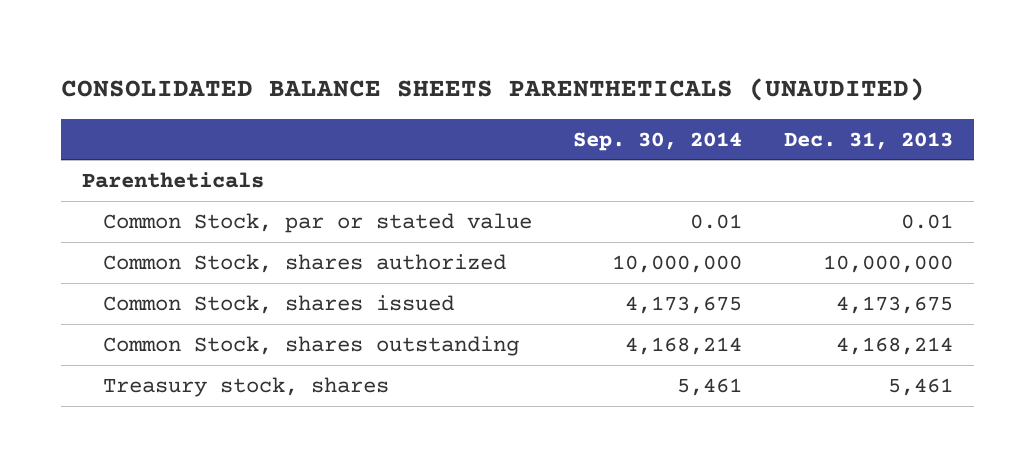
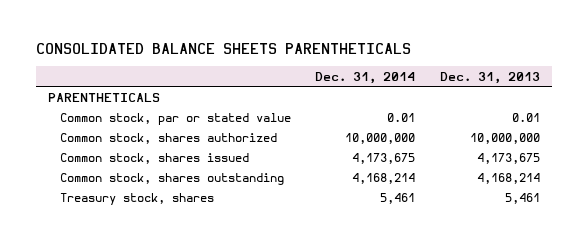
[61,78,926,102] CONSOLIDATED BALANCE SHEETS PARENTHETICALS (UNAUDITED) -> [35,43,411,55] CONSOLIDATED BALANCE SHEETS PARENTHETICALS
[573,131,743,151] Sep. 30, 2014 -> none
none -> [315,71,416,84] Dec. 31, 2014
[81,171,264,188] Parentheticals -> [48,92,161,102] PARENTHETICALS
[103,212,533,233] Common Stock, par or stated value -> [60,112,292,125] Common stock, par or stated value
[103,253,507,273] Common Stock, shares authorized -> [60,132,278,144] Common stock, shares authorized
[103,294,455,314] Common Stock, shares issued -> [60,152,250,164] Common stock, shares issued
[103,335,520,356] Common Stock, shares outstanding -> [60,172,285,185] Common stock, shares outstanding

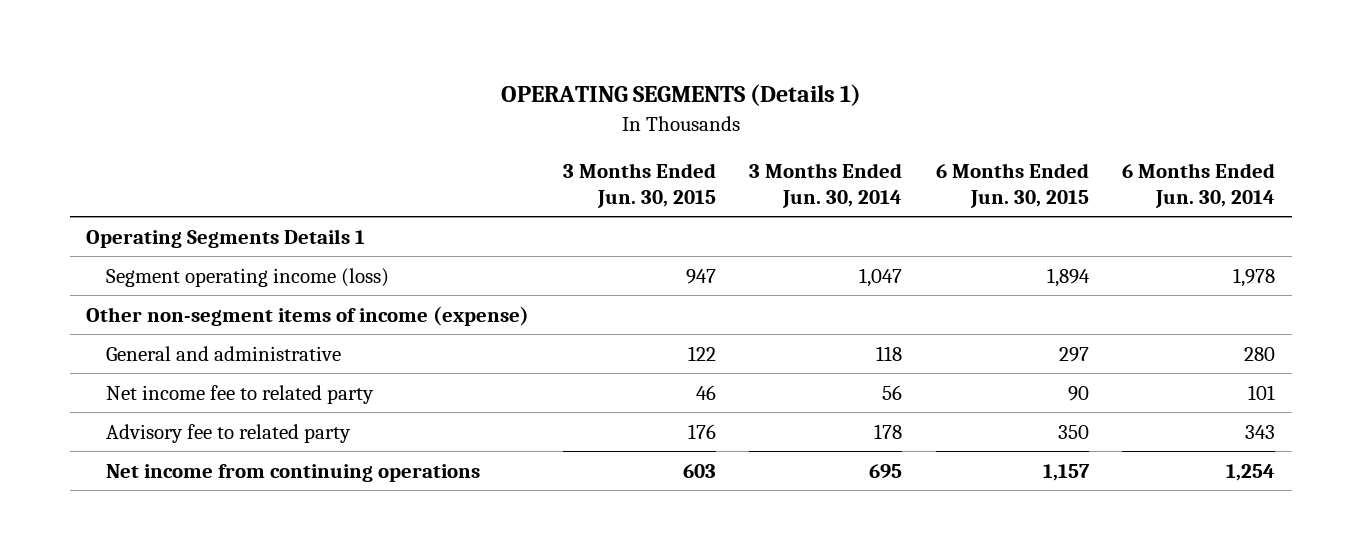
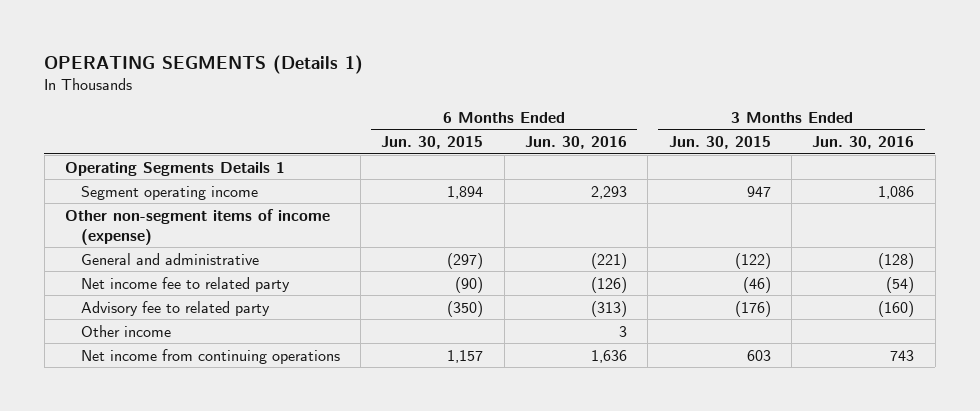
[749,163,903,208] 3 Months Ended Jun. 30, 2014 -> none
[1121,163,1275,208] 6 Months Ended Jun. 30, 2014 -> none
none -> [524,136,627,150] Jun. 30, 2016
none -> [812,136,915,150] Jun. 30, 2016
[105,267,389,287] Segment operating income (loss) -> [80,185,258,200] Segment operating income
[687,345,716,361] 122 -> [734,252,771,269] (122)
[1058,346,1089,362] 297 -> [447,252,484,269] (297)
[695,384,716,400] 46 -> [742,276,771,293] (46)
[1067,385,1089,401] 90 -> [455,276,484,293] (90)
[687,423,716,439] 176 -> [734,300,771,317] (176)
[1057,424,1089,439] 350 -> [447,300,484,317] (350)
none -> [80,324,171,337] Other income

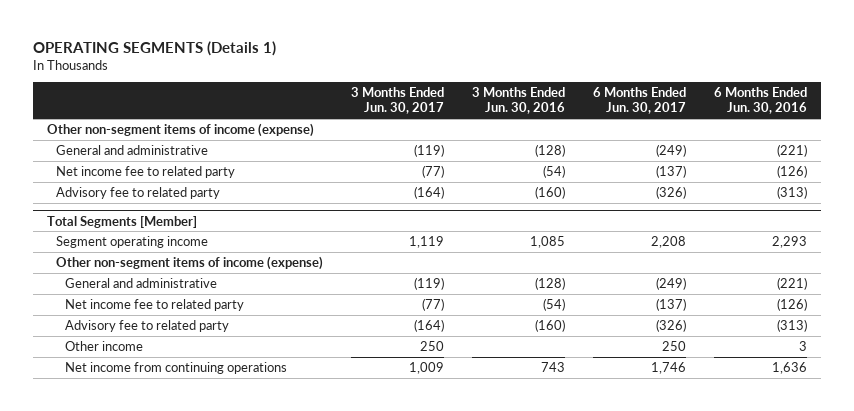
[381,136,484,150] Jun. 30, 2015 -> none
[668,136,771,150] Jun. 30, 2015 -> none
none -> [350,86,444,115] 3 Months Ended Jun. 30, 2017
none -> [592,86,686,115] 6 Months Ended Jun. 30, 2017
[65,161,286,176] Operating Segments Details 1 -> none
[80,185,258,200] Segment operating income -> none
none -> [46,215,197,228] Total Segments [Member]
none -> [55,235,208,248] Segment operating income
none -> [55,255,323,270] Other non-segment items of income (expense)
none -> [64,277,217,288] General and administrative
none -> [64,298,244,311] Net income fee to related party
none -> [64,319,229,332] Advisory fee to related party

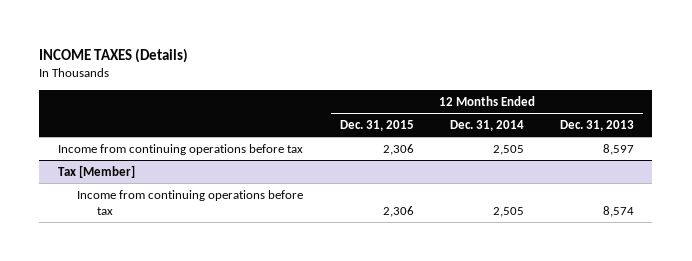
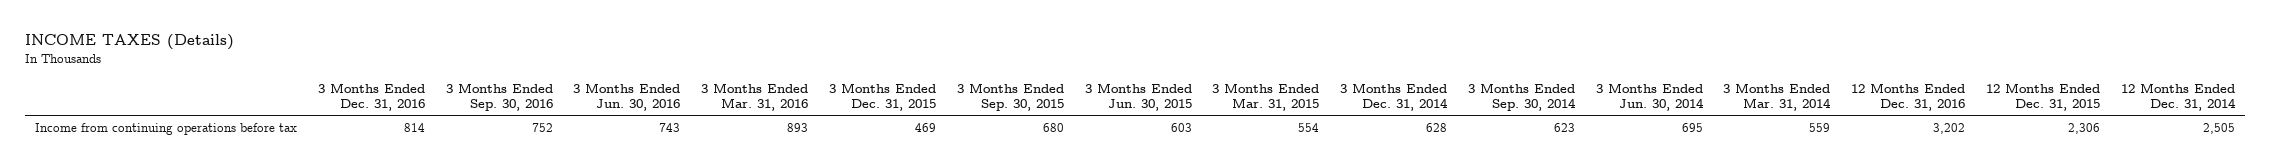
[560,120,635,132] Dec. 31, 2013 -> none
none -> [317,82,425,112] 3 Months Ended Dec. 31, 2016
none -> [445,82,553,112] 3 Months Ended Sep. 30, 2016
none -> [573,82,681,112] 3 Months Ended Jun. 30, 2016
none -> [701,82,809,112] 3 Months Ended Mar. 31, 2016
none -> [828,82,936,112] 3 Months Ended Dec. 31, 2015
none -> [956,82,1064,112] 3 Months Ended Sep. 30, 2015
none -> [1084,82,1192,112] 3 Months Ended Jun. 30, 2015
none -> [1212,82,1320,112] 3 Months Ended Mar. 31, 2015
none -> [1340,82,1449,112] 3 Months Ended Dec. 31, 2014
none -> [1467,82,1576,112] 3 Months Ended Sep. 30, 2014
none -> [1595,82,1704,112] 3 Months Ended Jun. 30, 2014
none -> [1723,82,1832,112] 3 Months Ended Mar. 31, 2014
none -> [1851,82,1966,112] 12 Months Ended Dec. 31, 2016
[57,164,135,178] Tax [Member] -> none
[77,189,304,215] Income from continuing operations before tax -> none

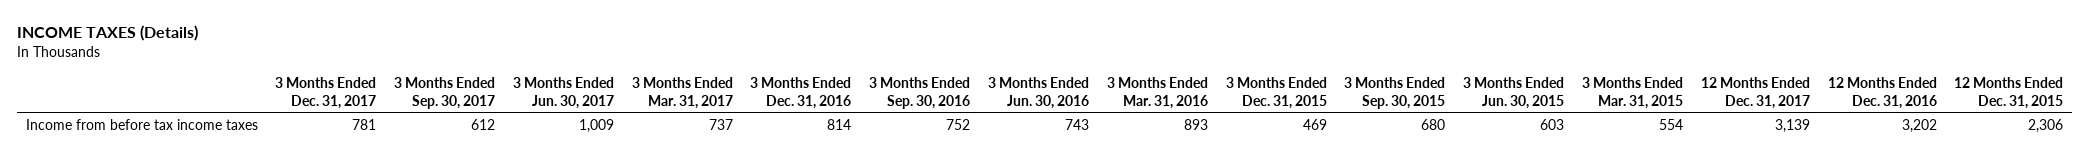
[1340,82,1449,112] 3 Months Ended Dec. 31, 2014 -> none
[1467,82,1576,112] 3 Months Ended Sep. 30, 2014 -> none
[1595,82,1704,112] 3 Months Ended Jun. 30, 2014 -> none
[1723,82,1832,112] 3 Months Ended Mar. 31, 2014 -> none
[2120,82,2236,112] 12 Months Ended Dec. 31, 2014 -> none
none -> [275,76,377,109] 3 Months Ended Dec. 31, 2017
none -> [394,76,496,109] 3 Months Ended Sep. 30, 2017
none -> [512,76,614,109] 3 Months Ended Jun. 30, 2017
none -> [631,76,733,109] 3 Months Ended Mar. 31, 2017
none -> [1700,76,1810,109] 12 Months Ended Dec. 31, 2017
[35,123,298,136] Income from continuing operations before tax -> [25,118,258,130] Income from before tax income taxes

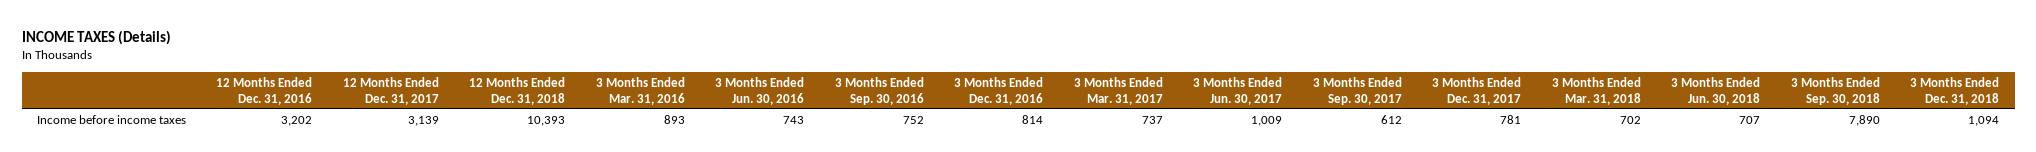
[1225,76,1327,109] 3 Months Ended Dec. 31, 2015 -> none
[1344,76,1446,109] 3 Months Ended Sep. 30, 2015 -> none
[1463,76,1565,109] 3 Months Ended Jun. 30, 2015 -> none
[1581,76,1683,109] 3 Months Ended Mar. 31, 2015 -> none
[1954,76,2064,109] 12 Months Ended Dec. 31, 2015 -> none
none -> [469,76,566,106] 12 Months Ended Dec. 31, 2018
none -> [1551,76,1641,106] 3 Months Ended Mar. 31, 2018
none -> [1671,76,1761,106] 3 Months Ended Jun. 30, 2018
none -> [1790,76,1880,106] 3 Months Ended Sep. 30, 2018
none -> [1910,76,2000,106] 3 Months Ended Dec. 31, 2018
[25,118,258,130] Income from before tax income taxes -> [36,115,186,125] Income before income taxes

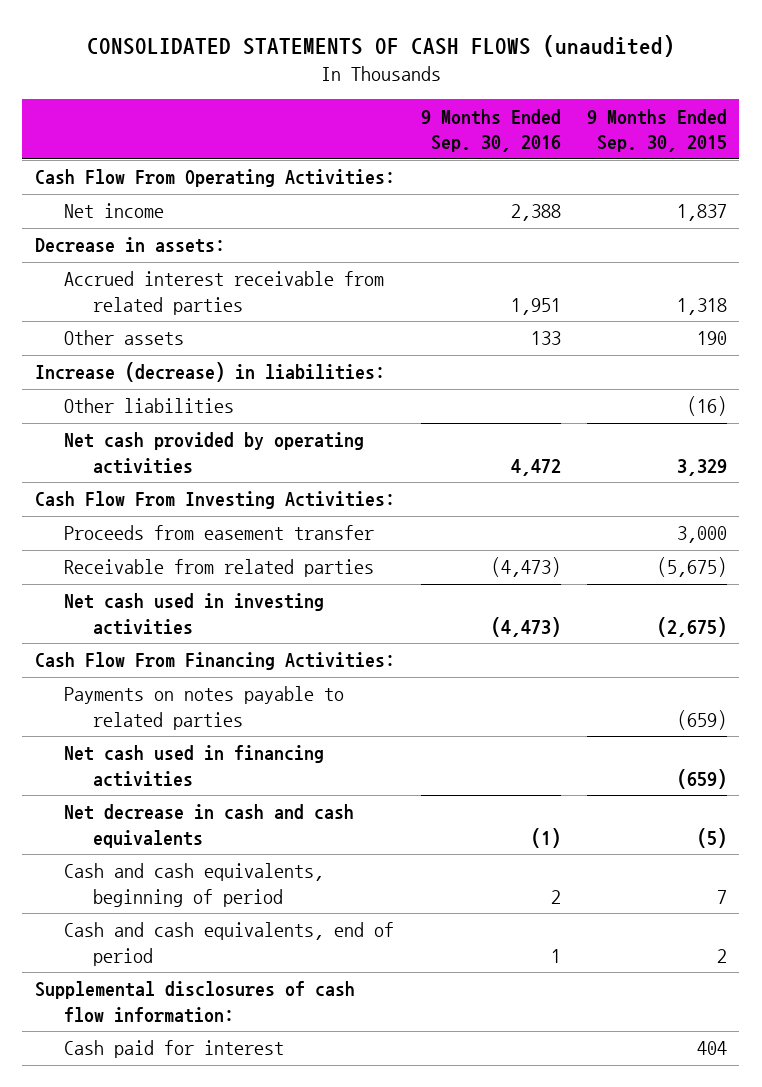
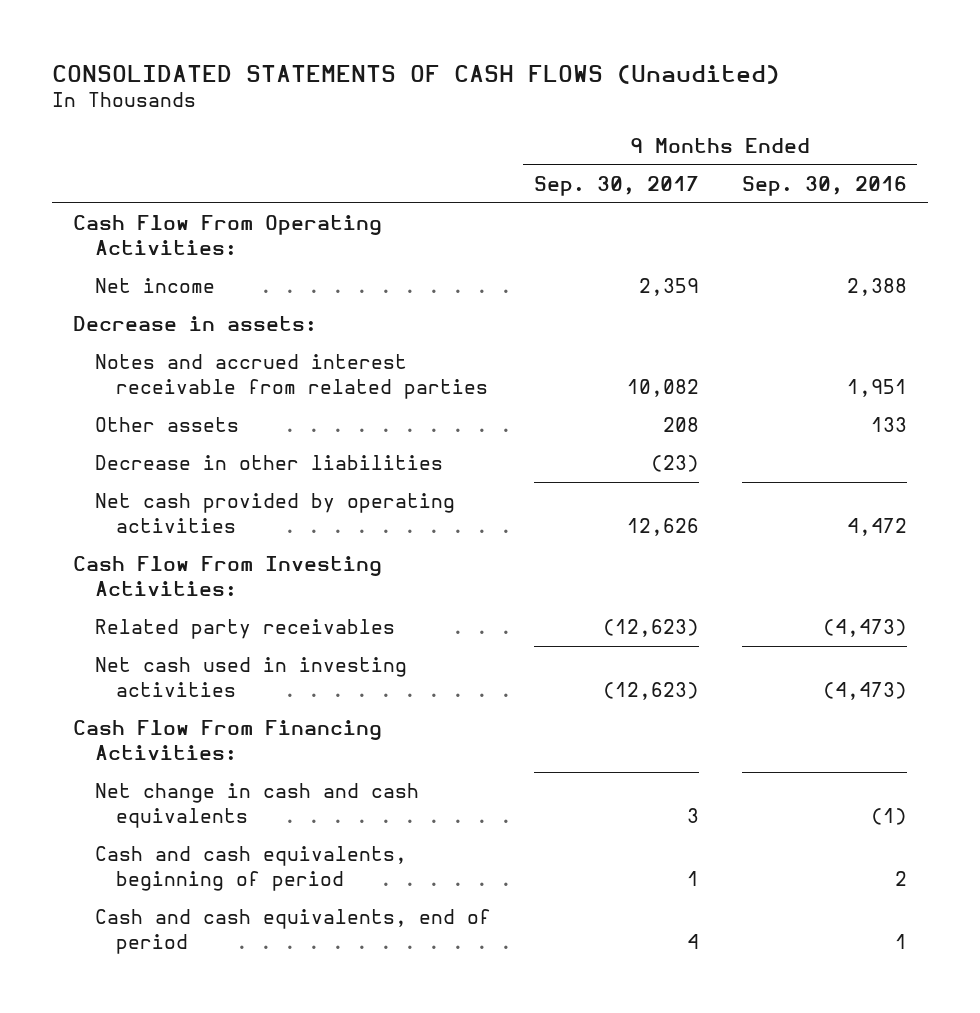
[86,34,675,57] CONSOLIDATED STATEMENTS OF CASH FLOWS (unaudited) -> [51,64,780,84] CONSOLIDATED STATEMENTS OF CASH FLOWS (Unaudited)
[586,108,727,153] 9 Months Ended Sep. 30, 2015 -> none
none -> [533,175,699,196] Sep. 30, 2017
[63,271,384,315] Accrued interest receivable from related parties -> [94,354,489,399] Notes and accrued interest receivable from related parties
[35,362,386,383] Increase (decrease) in liabilities: -> none
[63,398,234,414] Other liabilities -> [94,455,443,471] Decrease in other liabilities
[63,525,374,541] Proceeds from easement transfer -> none
[63,559,374,578] Receivable from related parties -> [94,619,395,640] Related party receivables
[63,686,344,730] Payments on notes payable to related parties -> none
[63,745,324,787] Net cash used in financing activities -> none
[63,804,354,848] Net decrease in cash and cash equivalents -> [94,783,419,828] Net change in cash and cash equivalents
[35,981,356,1023] Supplemental disclosures of cash flow information: -> none
[63,1040,284,1059] Cash paid for interest -> none

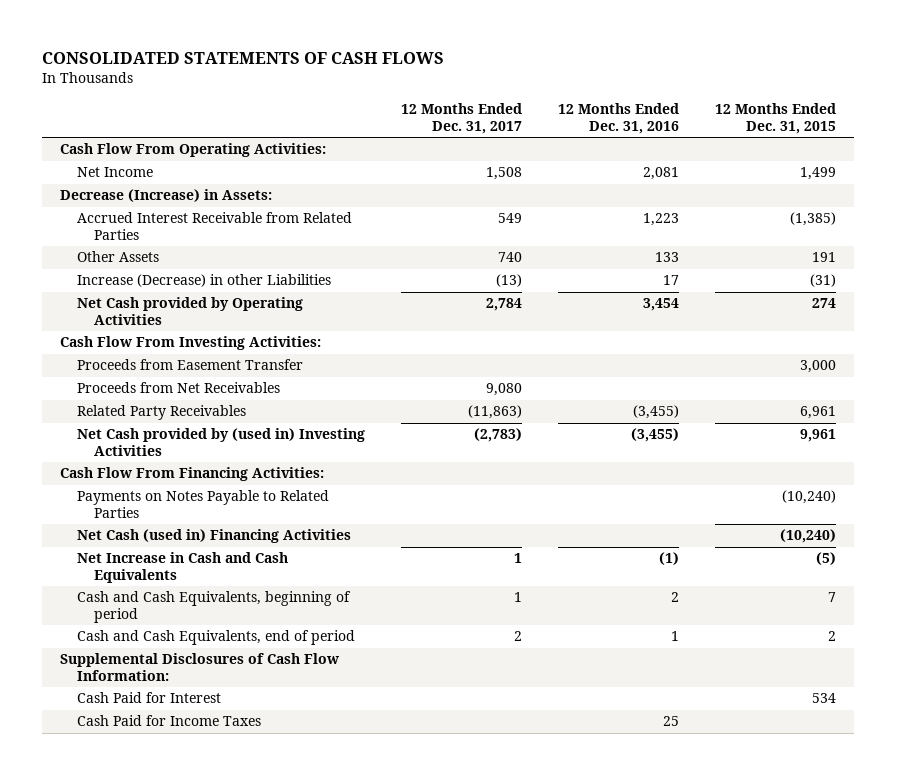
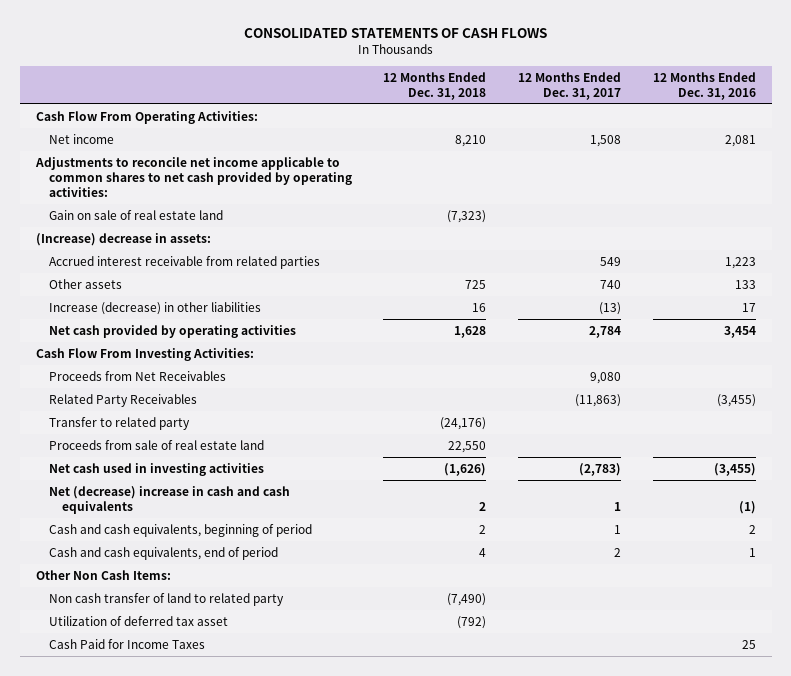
[715,103,837,134] 12 Months Ended Dec. 31, 2015 -> none
none -> [383,71,487,100] 12 Months Ended Dec. 31, 2018
[77,167,154,178] Net Income -> [48,133,114,144] Net income
none -> [34,156,352,197] Adjustments to reconcile net income applicable to common shares to net cash provided by operating activities:
none -> [48,209,223,220] Gain on sale of real estate land
[60,189,273,203] Decrease (Increase) in Assets: -> [35,232,211,246] (Increase) decrease in assets:
[77,212,353,241] Accrued Interest Receivable from Related Parties -> [48,255,320,269] Accrued interest receivable from related parties
[77,251,160,263] Other Assets -> [48,278,122,289] Other assets
[77,274,332,288] Increase (Decrease) in other Liabilities -> [48,301,261,315] Increase (decrease) in other liabilities
[77,297,304,326] Net Cash provided by Operating Activities -> [48,324,296,338] Net cash provided by operating activities
[77,359,304,371] Proceeds from Easement Transfer -> none
[60,467,325,482] Cash Flow From Financing Activities: -> none
[77,490,330,519] Payments on Notes Payable to Related Parties -> none
[77,529,352,544] Net Cash (used in) Financing Activities -> none
[60,653,340,682] Supplemental Disclosures of Cash Flow Information: -> none
[77,692,222,704] Cash Paid for Interest -> none
none -> [48,416,190,430] Transfer to related party
none -> [48,439,264,450] Proceeds from sale of real estate land
[77,428,366,457] Net Cash provided by (used in) Investing Activities -> [48,462,264,476] Net cash used in investing activities
[77,552,289,584] Net Increase in Cash and Cash Equivalents -> [48,485,290,514] Net (decrease) increase in cash and cash equivalents
[77,591,352,624] Cash and Cash Equivalents, beginning of period -> [48,523,312,537] Cash and cash equivalents, beginning of period
[77,630,356,646] Cash and Cash Equivalents, end of period -> [48,546,278,560] Cash and cash equivalents, end of period
none -> [35,569,171,580] Other Non Cash Items:
none -> [48,592,284,606] Non cash transfer of land to related party
none -> [48,615,228,626] Utilization of deferred tax asset

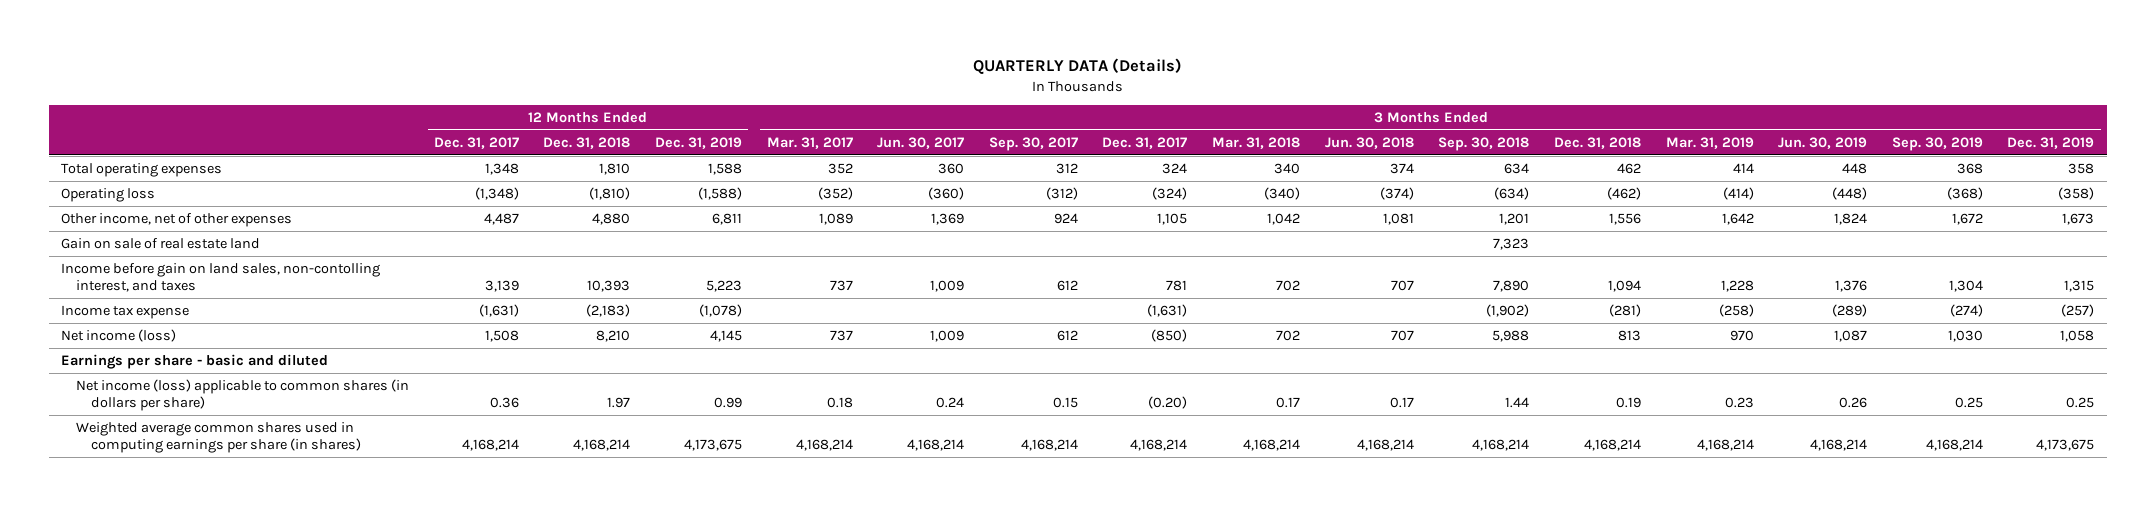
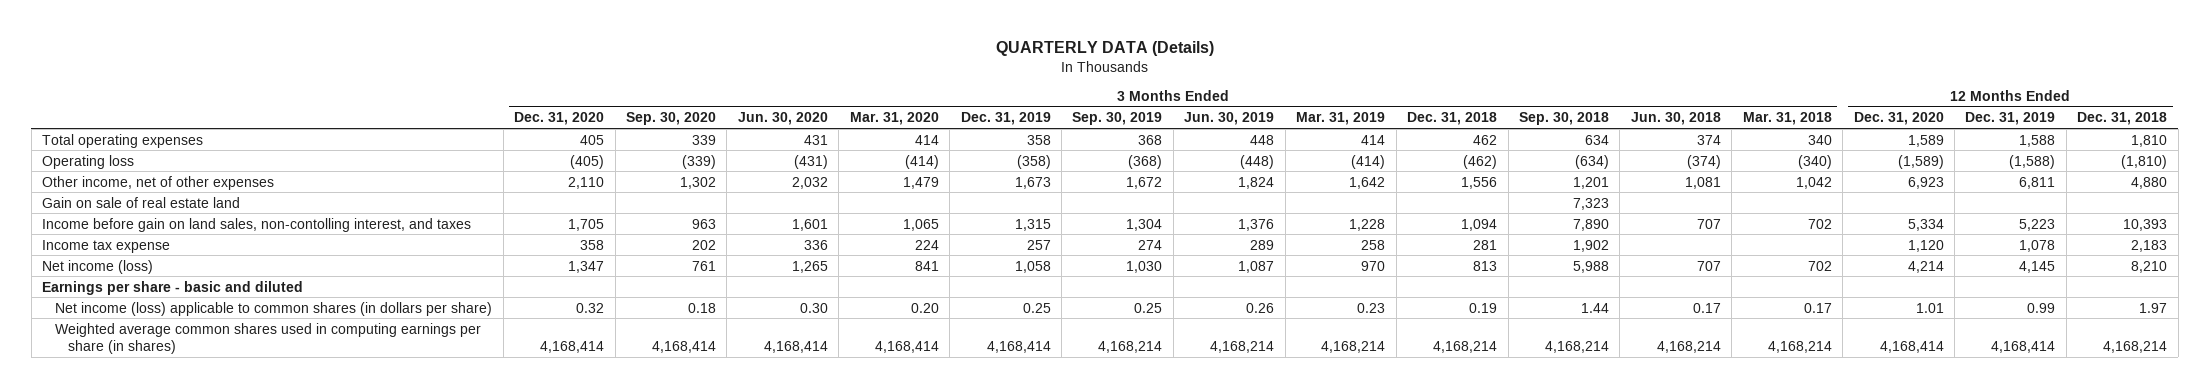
[433,136,519,149] Dec. 31, 2017 -> none
[766,136,853,149] Mar. 31, 2017 -> none
[877,136,965,149] Jun. 30, 2017 -> none
[988,136,1078,151] Sep. 30, 2017 -> none
[1102,136,1188,149] Dec. 31, 2017 -> none
none -> [514,112,605,126] Dec. 31, 2020
none -> [625,112,716,126] Sep. 30, 2020
none -> [737,112,828,126] Jun. 30, 2020
none -> [849,112,939,126] Mar. 31, 2020
none -> [1853,112,1944,126] Dec. 31, 2020
[586,303,631,317] (2,183) -> [2131,239,2168,252] 2,183
[698,303,742,317] (1,078) -> [2019,239,2056,252] 1,078
[1486,303,1530,317] (1,902) -> [1572,239,1609,252] 1,902
[1608,303,1641,317] (281) -> [1473,239,1498,250] 281
[1718,303,1754,317] (258) -> [1361,239,1386,250] 258
[1832,303,1868,317] (289) -> [1250,239,1275,250] 289
[1949,303,1983,317] (274) -> [1138,239,1163,250] 274
[2061,303,2095,317] (257) -> [1026,239,1051,250] 257
[683,438,742,451] 4,173,675 -> [1991,341,2056,354] 4,168,414
[2036,438,2095,451] 4,173,675 -> [986,341,1051,354] 4,168,414

